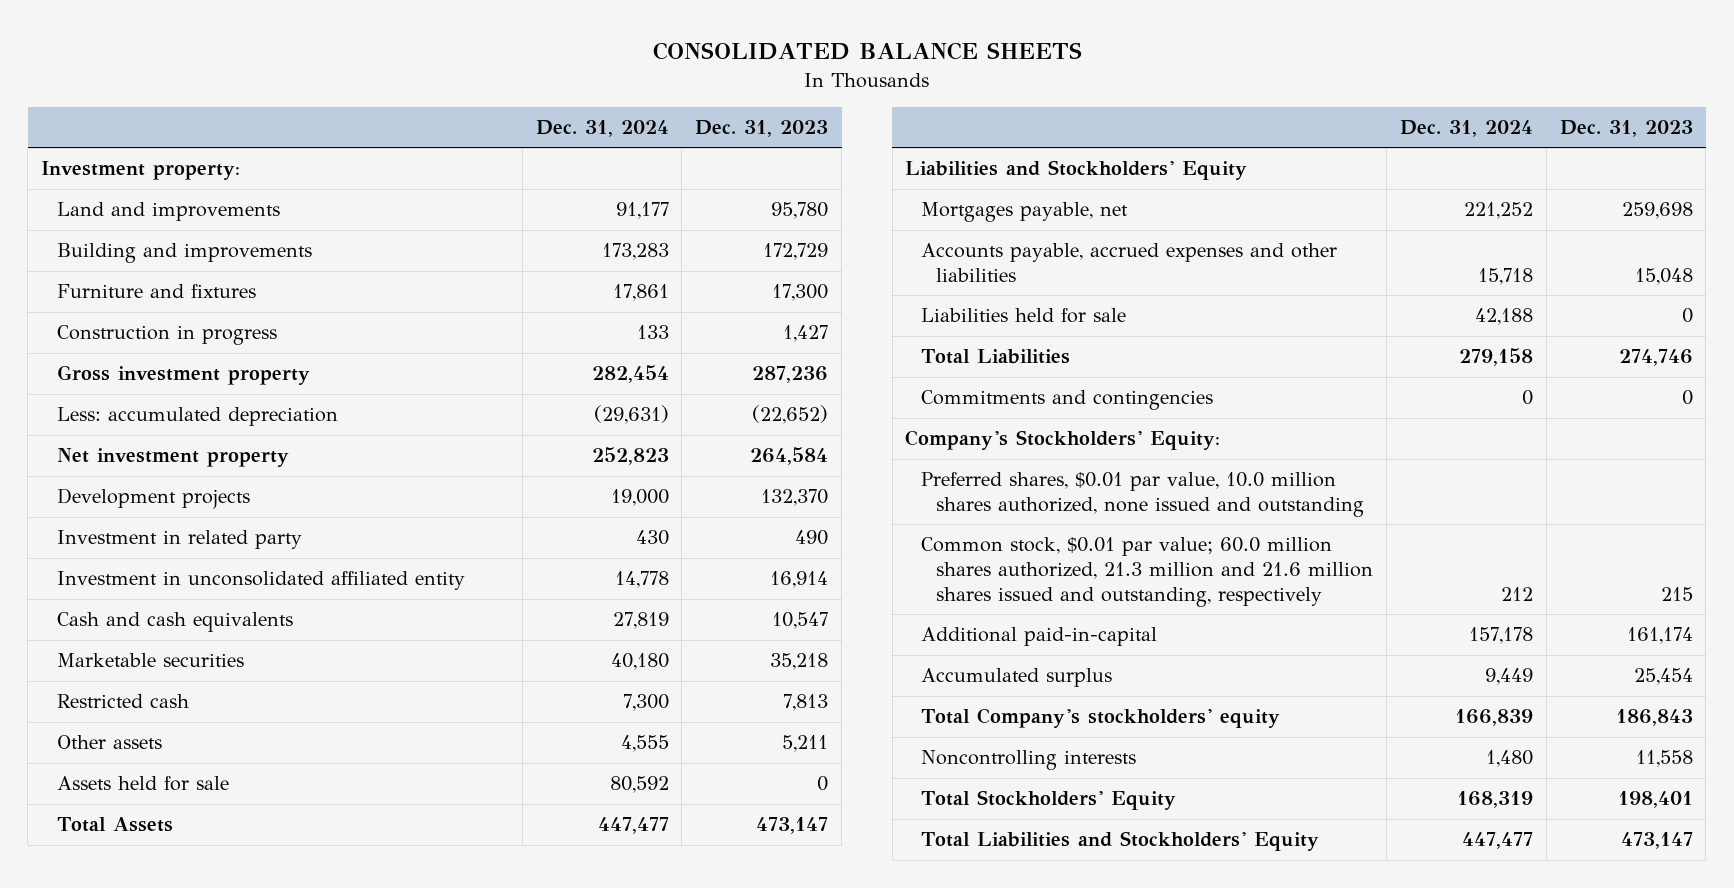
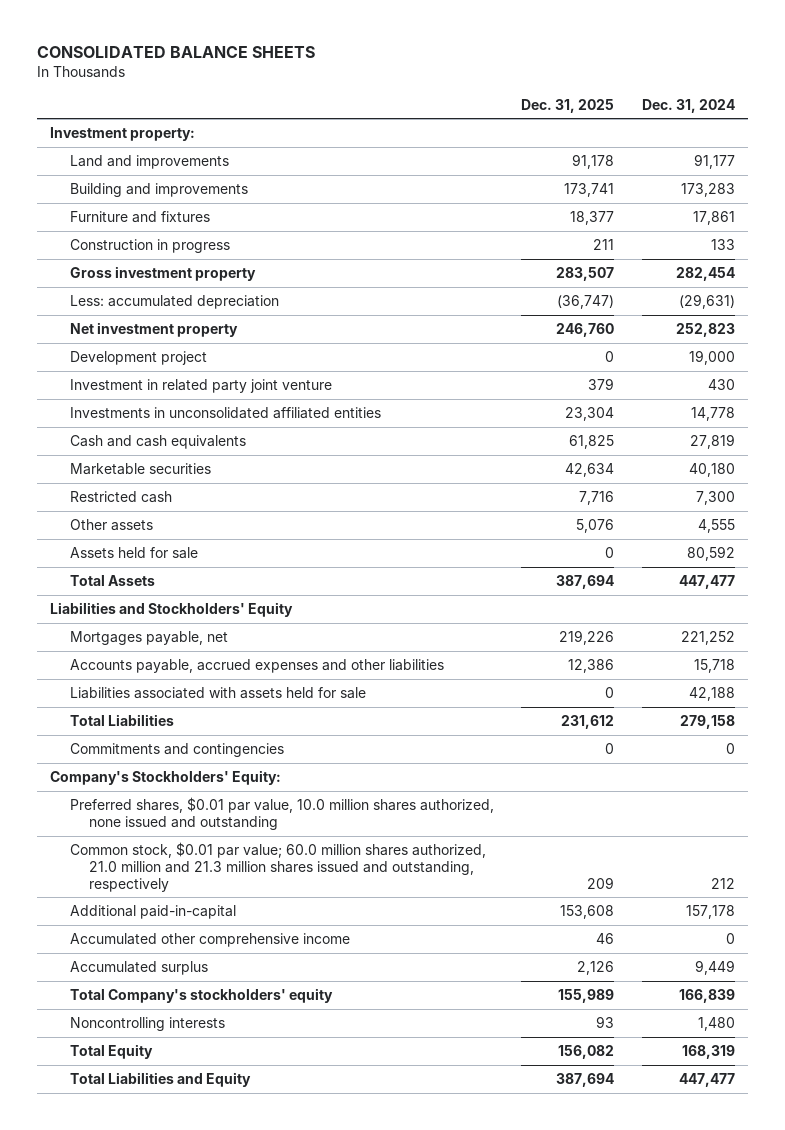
[695,120,829,138] Dec. 31, 2023 -> none
none -> [521,98,615,113] Dec. 31, 2025
[56,488,250,510] Development projects -> [69,350,207,365] Development project
[56,530,302,550] Investment in related party -> [69,378,332,393] Investment in related party joint venture
[56,571,465,591] Investment in unconsolidated affiliated entity -> [69,406,381,419] Investments in unconsolidated affiliated entities
[920,308,1126,324] Liabilities held for sale -> [69,686,366,699] Liabilities associated with assets held for sale
[920,537,1374,607] Common stock, $0.01 par value; 60.0 million shares authorized, 21.3 million and 21.6 million shares issued and outstanding, respectively -> [69,841,486,892] Common stock, $0.01 par value; 60.0 million shares authorized, 21.0 million and 21.3 million shares issued and outstanding, respectively
none -> [69,932,350,947] Accumulated other comprehensive income
[920,790,1176,811] Total Stockholders' Equity -> [69,1043,153,1059] Total Equity
[920,831,1319,852] Total Liabilities and Stockholders' Equity -> [69,1071,251,1087] Total Liabilities and Equity

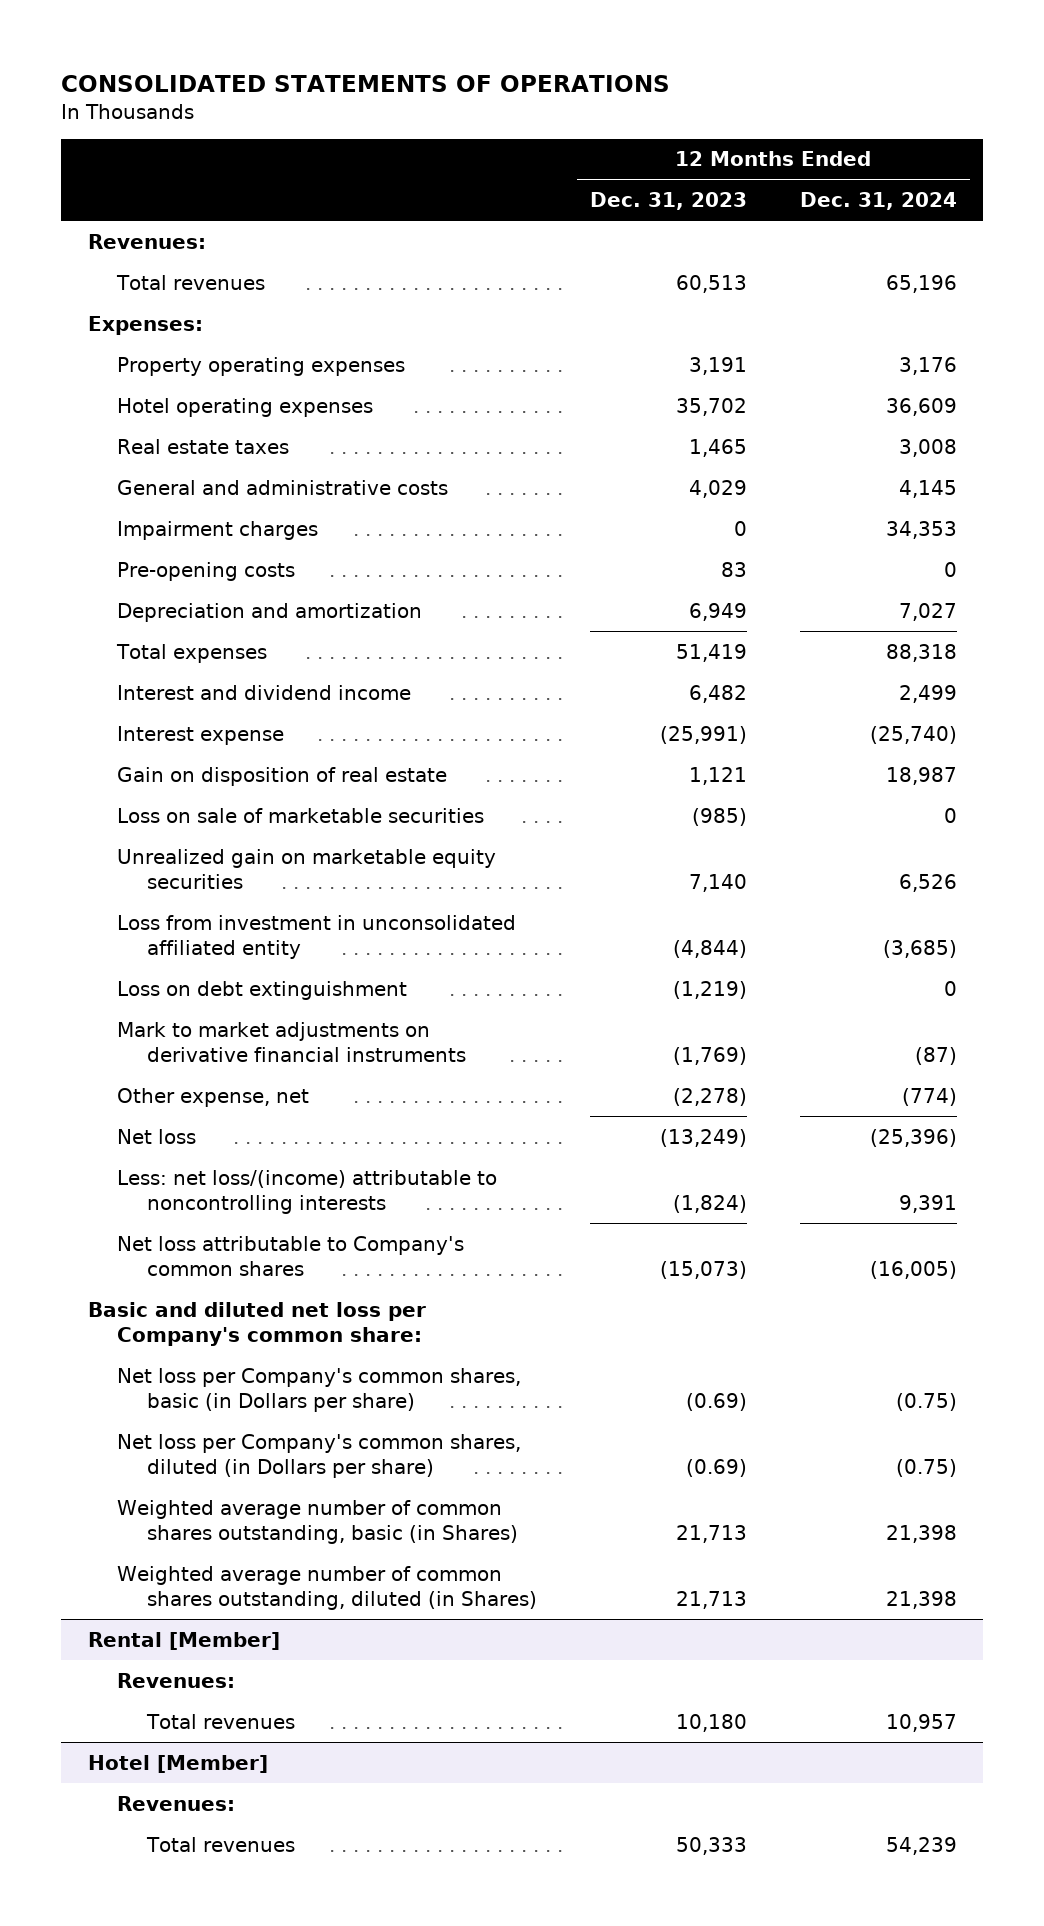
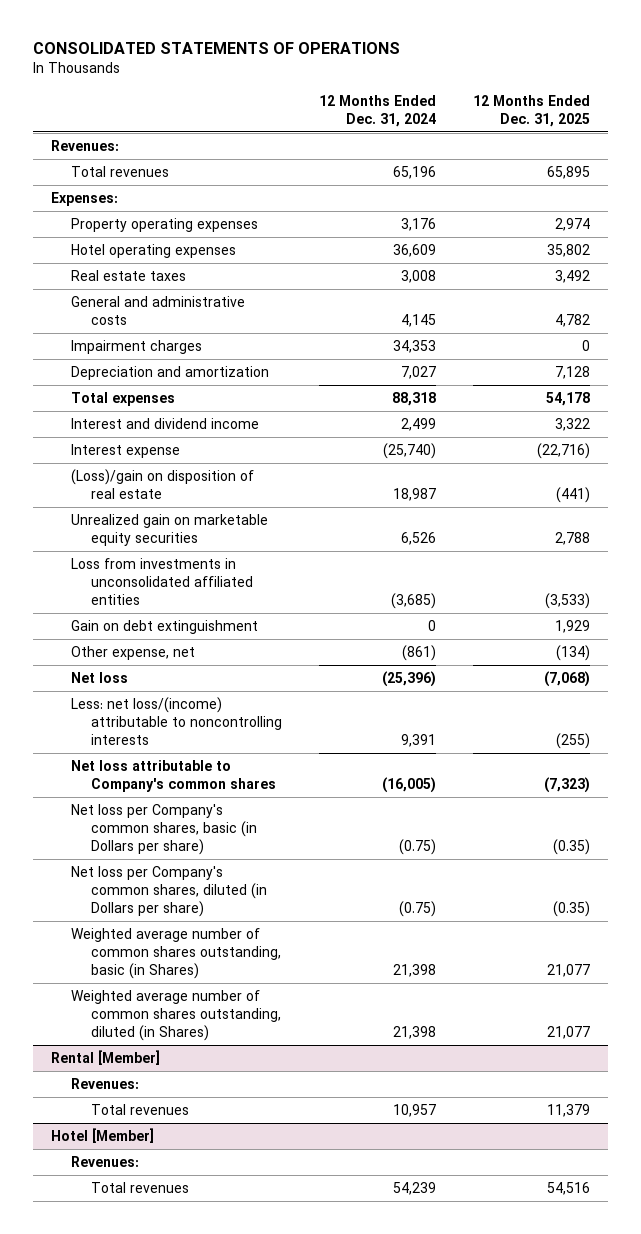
[589,192,747,211] Dec. 31, 2023 -> none
none -> [472,94,590,127] 12 Months Ended Dec. 31, 2025
[117,561,296,581] Pre-opening costs -> none
[117,807,485,823] Loss on sale of marketable securities -> none
[117,766,448,786] Gain on disposition of real estate -> [70,469,254,500] (Loss)/gain on disposition of real estate
[117,1021,467,1062] Mark to market adjustments on derivative financial instruments -> none
[117,914,517,959] Loss from investment in unconsolidated affiliated entity -> [70,558,253,605] Loss from investments in unconsolidated affiliated entities
[117,980,408,1000] Loss on debt extinguishment -> [70,620,258,635] Gain on debt extinguishment
[901,1087,957,1106] (774) -> [401,645,436,662] (861)
[87,1301,426,1346] Basic and diluted net loss per Company's common share: -> none

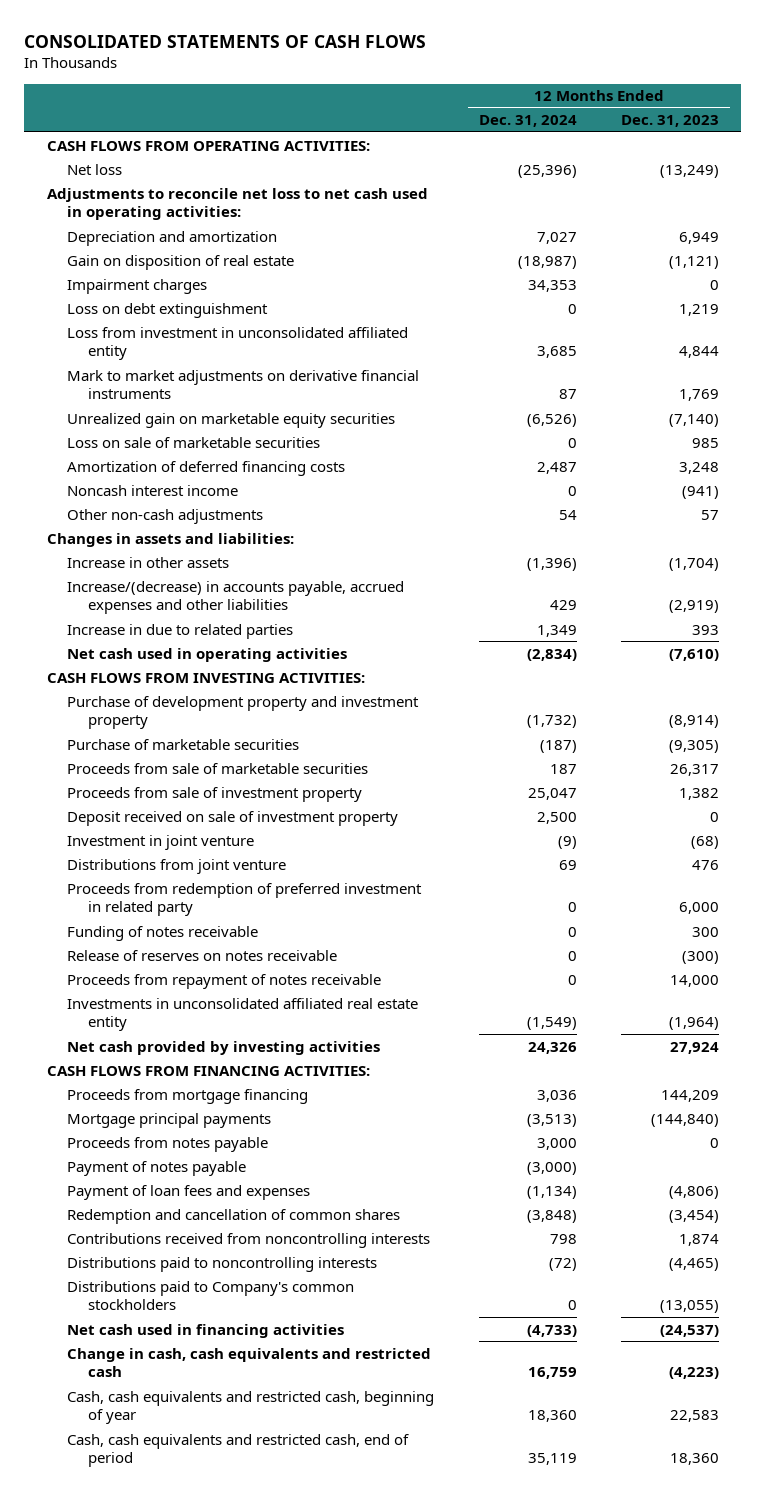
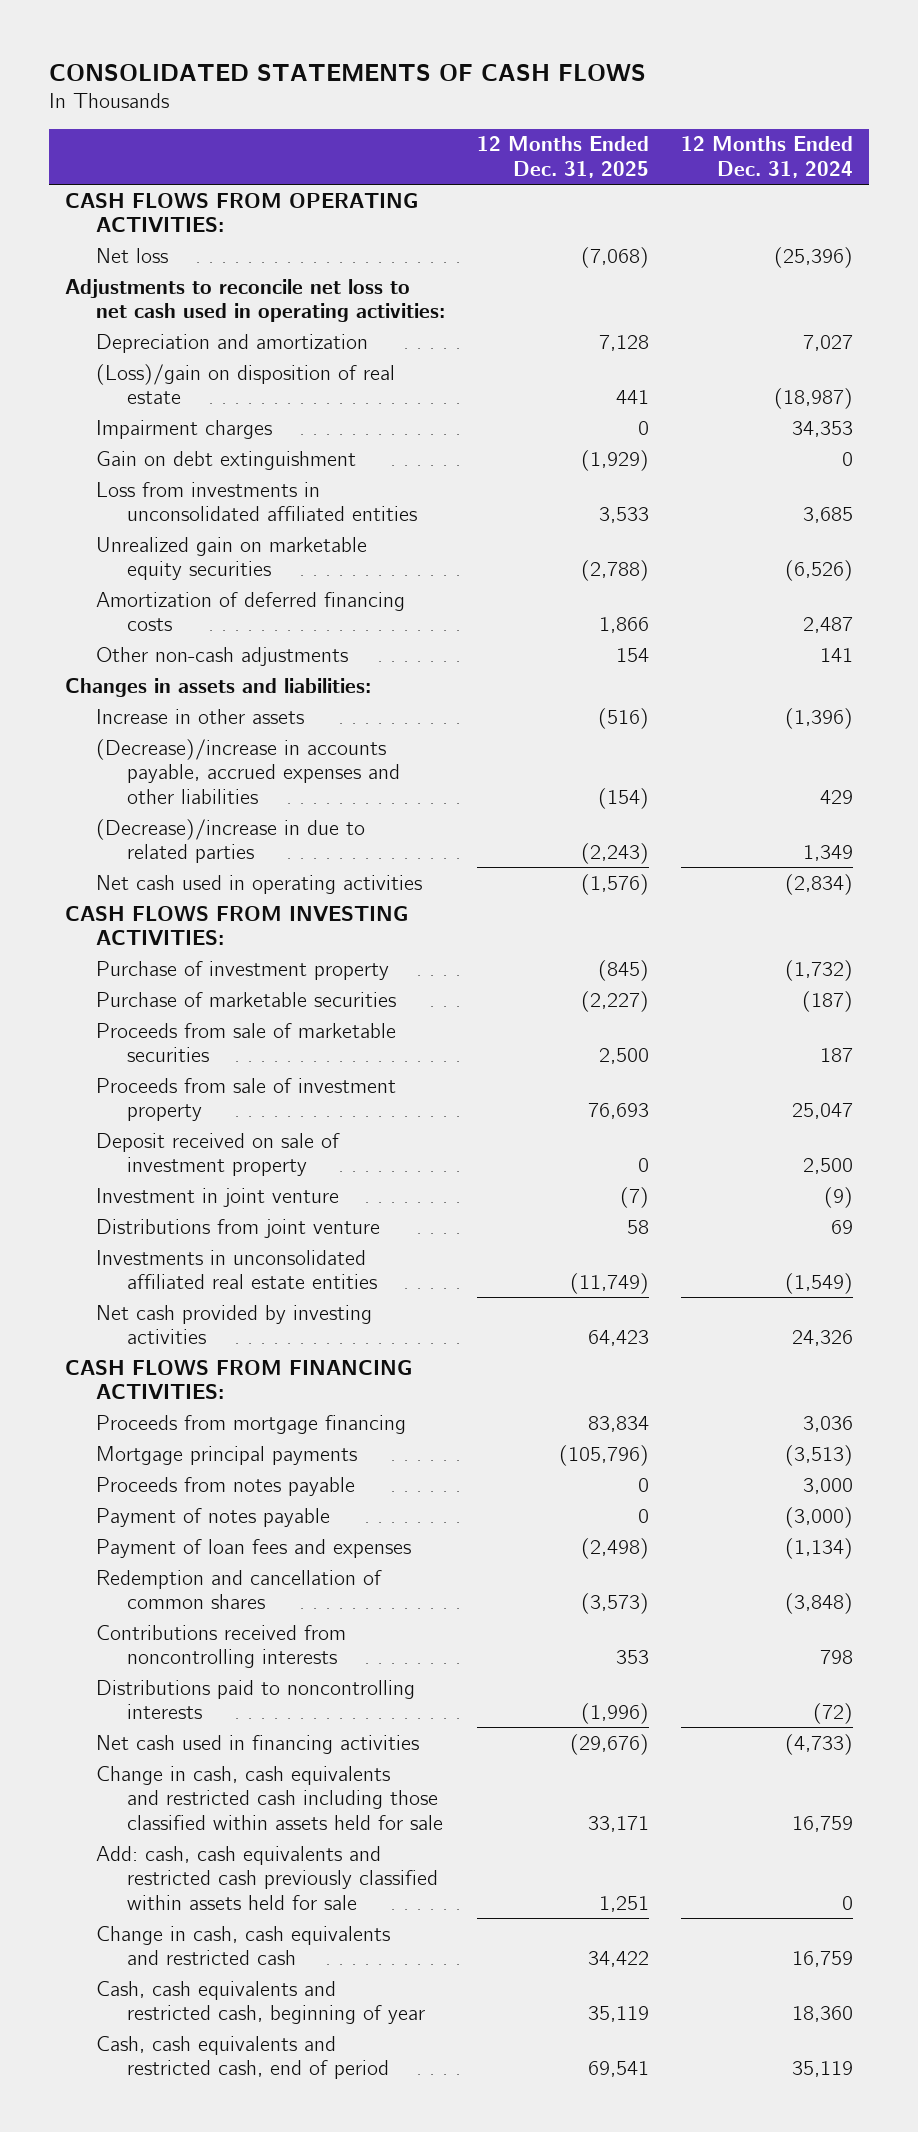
[621,115,720,128] Dec. 31, 2023 -> none
none -> [476,136,649,178] 12 Months Ended Dec. 31, 2025
[67,254,295,270] Gain on disposition of real estate -> [96,363,396,405] (Loss)/gain on disposition of real estate
[67,369,420,400] Mark to market adjustments on derivative financial instruments -> none
[67,302,269,318] Loss on debt extinguishment -> [96,450,357,470] Gain on debt extinguishment
[67,326,409,361] Loss from investment in unconsolidated affiliated entity -> [96,481,418,522] Loss from investments in unconsolidated affiliated entities
[67,436,321,448] Loss on sale of marketable securities -> none
[67,484,239,496] Noncash interest income -> none
[558,509,577,520] 54 -> [819,647,853,662] 141
[67,580,405,615] Increase/(decrease) in accounts payable, accrued expenses and other liabilities -> [96,738,401,804] (Decrease)/increase in accounts payable, accrued expenses and other liabilities
[67,623,294,639] Increase in due to related parties -> [96,818,366,864] (Decrease)/increase in due to related parties
[67,695,420,730] Purchase of development property and investment property -> [96,960,390,980] Purchase of investment property
[67,882,423,917] Proceeds from redemption of preferred investment in related party -> none
[67,925,259,941] Funding of notes receivable -> none
[67,949,338,961] Release of reserves on notes receivable -> none
[67,973,382,989] Proceeds from repayment of notes receivable -> none
[67,997,419,1032] Investments in unconsolidated affiliated real estate entity -> [96,1249,378,1290] Investments in unconsolidated affiliated real estate entities
[67,1280,355,1311] Distributions paid to Company's common stockholders -> none
none -> [96,1765,444,1830] Change in cash, cash equivalents and restricted cash including those classified within assets held for sale
none -> [96,1845,439,1910] Add: cash, cash equivalents and restricted cash previously classified within assets held for sale

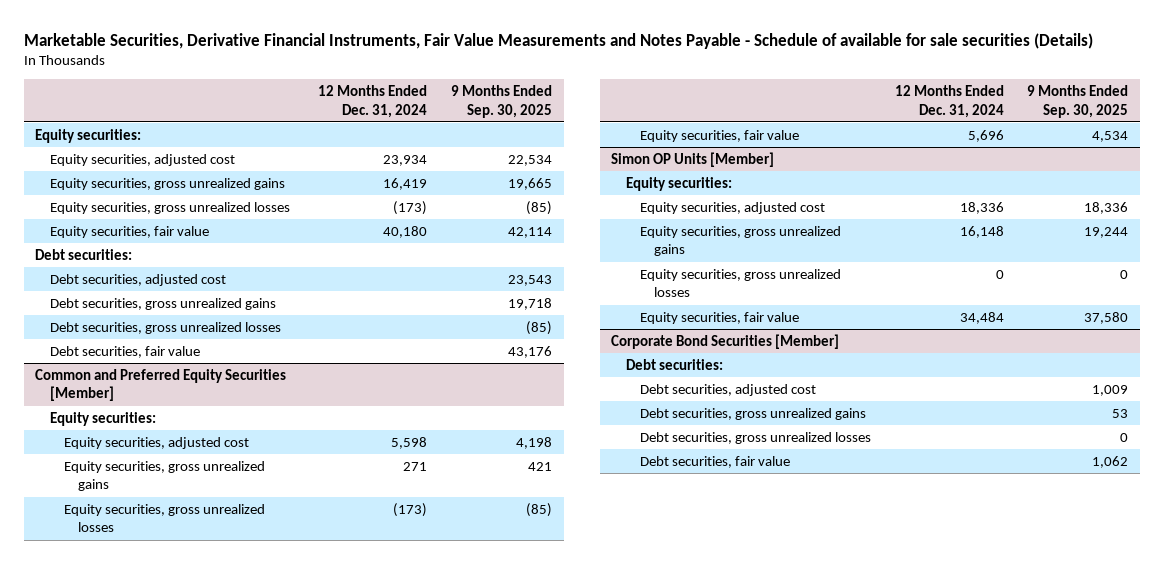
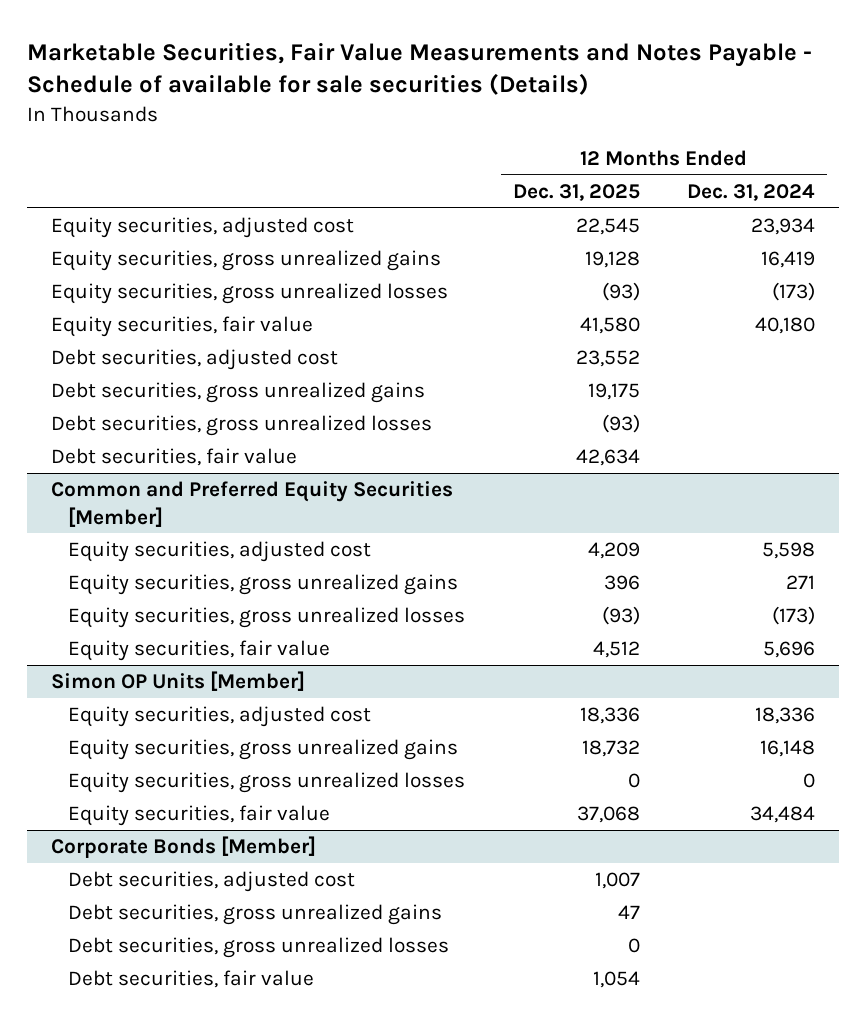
[23,32,1093,49] Marketable Securities, Derivative Financial Instruments, Fair Value Measurements and Notes Payable - Schedule of available for sale securities (Details) -> [26,41,812,96] Marketable Securities, Fair Value Measurements and Notes Payable - Schedule of available for sale securities (Details)
[451,84,553,118] 9 Months Ended Sep. 30, 2025 -> none
none -> [512,184,640,202] Dec. 31, 2025
[35,128,142,143] Equity securities: -> none
[35,248,133,260] Debt securities: -> none
[49,411,156,426] Equity securities: -> none
[625,176,732,191] Equity securities: -> none
[625,358,723,370] Debt securities: -> none
[611,333,840,349] Corporate Bond Securities [Member] -> [50,836,316,859] Corporate Bonds [Member]

